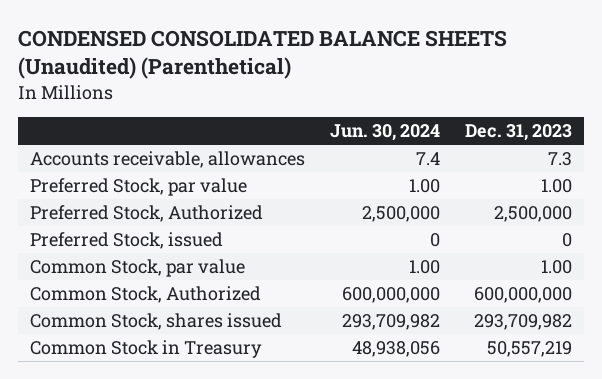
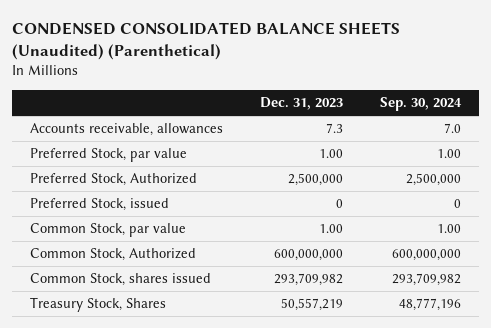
[330,124,441,142] Jun. 30, 2024 -> none
none -> [379,97,462,112] Sep. 30, 2024
[30,340,263,359] Common Stock in Treasury -> [30,297,167,313] Treasury Stock, Shares

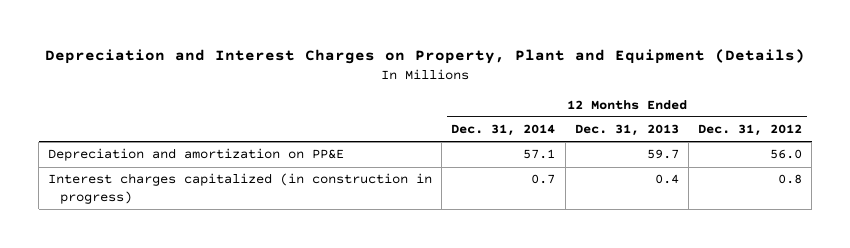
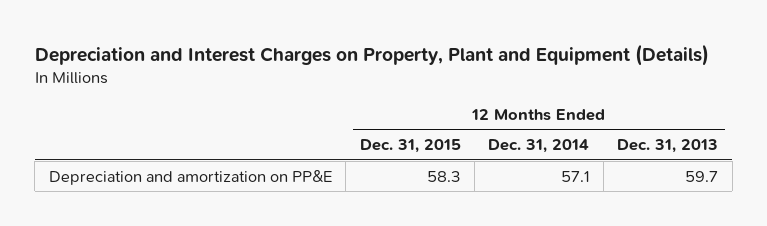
[698,124,803,137] Dec. 31, 2012 -> none
none -> [359,139,461,154] Dec. 31, 2015
[48,173,433,204] Interest charges capitalized (in construction in progress) -> none

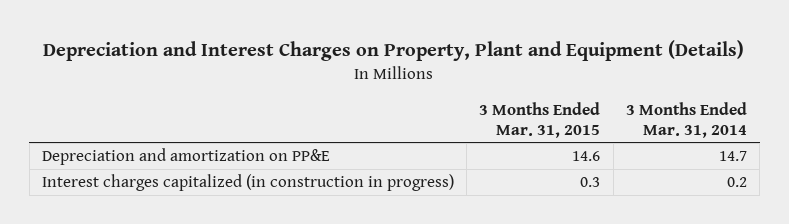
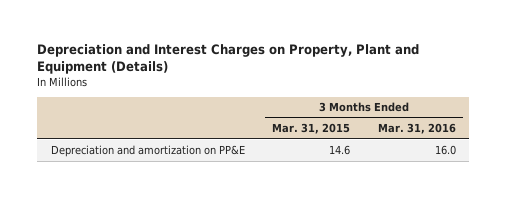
[625,101,747,138] 3 Months Ended Mar. 31, 2014 -> none
none -> [377,123,456,135] Mar. 31, 2016
[41,174,454,192] Interest charges capitalized (in construction in progress) -> none

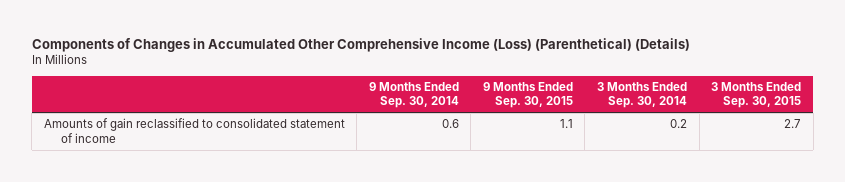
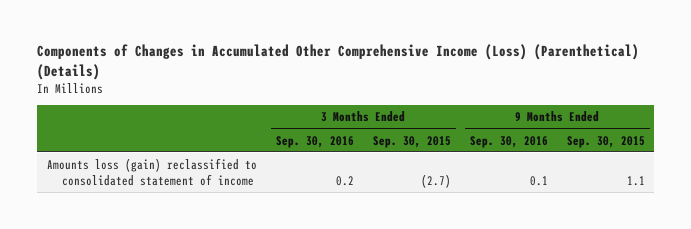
[368,81,459,109] 9 Months Ended Sep. 30, 2014 -> none
[596,81,687,109] 3 Months Ended Sep. 30, 2014 -> none
none -> [275,135,354,148] Sep. 30, 2016
none -> [469,135,548,148] Sep. 30, 2016
[43,118,345,143] Amounts of gain reclassified to consolidated statement of income -> [46,158,257,186] Amounts loss (gain) reclassified to consolidated statement of income
[784,119,802,129] 2.7 -> [420,173,451,188] (2.7)

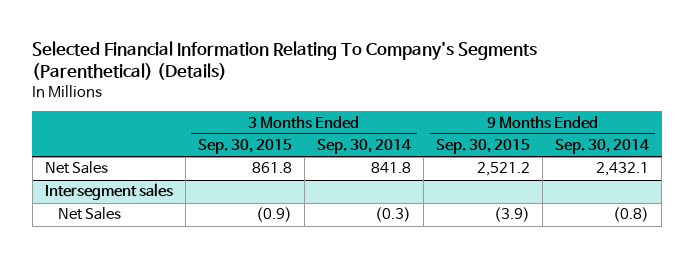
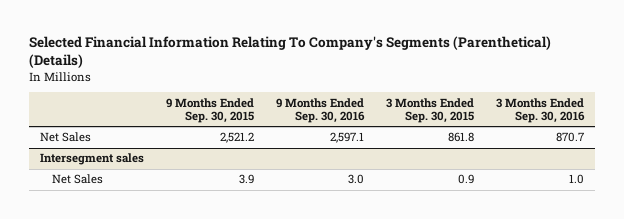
[316,139,411,155] Sep. 30, 2014 -> none
[555,139,650,155] Sep. 30, 2014 -> none
none -> [276,97,366,124] 9 Months Ended Sep. 30, 2016
none -> [495,97,585,124] 3 Months Ended Sep. 30, 2016
[255,207,292,223] (0.9) -> [457,174,474,185] 0.9
[494,207,531,223] (3.9) -> [239,174,255,185] 3.9

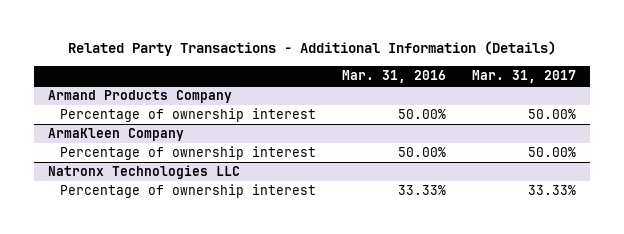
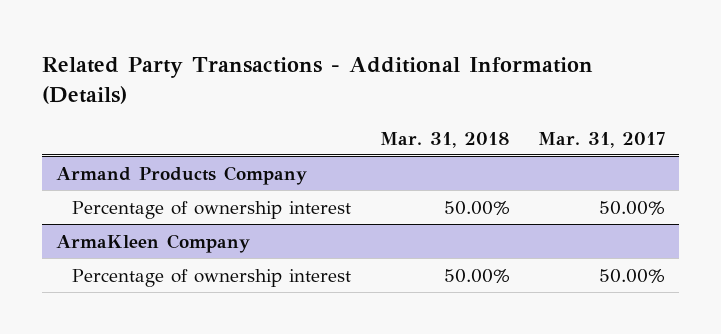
[342,69,447,83] Mar. 31, 2016 -> none
none -> [379,131,510,148] Mar. 31, 2018
[47,165,240,180] Natronx Technologies LLC -> none
[59,184,316,199] Percentage of ownership interest -> none

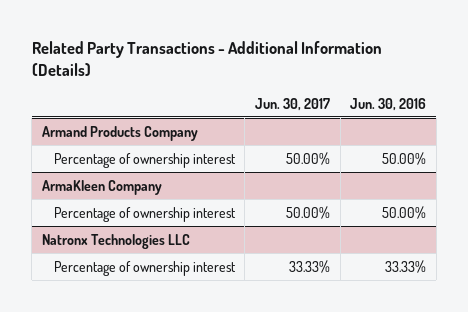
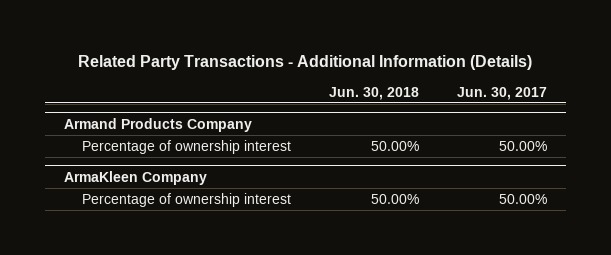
[350,97,427,111] Jun. 30, 2016 -> none
none -> [329,86,420,100] Jun. 30, 2018
[41,233,190,249] Natronx Technologies LLC -> none
[53,260,236,276] Percentage of ownership interest -> none

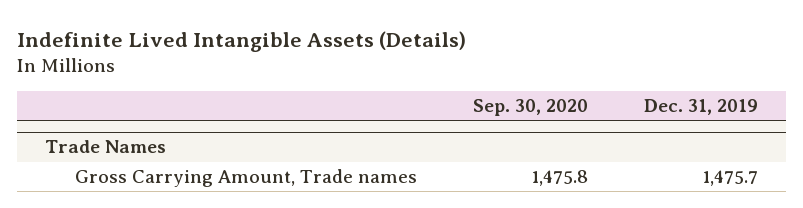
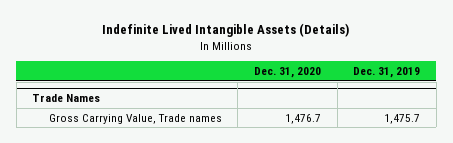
[472,99,588,117] Sep. 30, 2020 -> none
none -> [253,66,321,78] Dec. 31, 2020
[74,169,417,188] Gross Carrying Amount, Trade names -> [48,113,222,124] Gross Carrying Value, Trade names

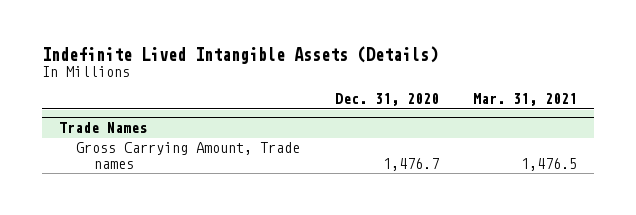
[353,66,421,78] Dec. 31, 2019 -> none
none -> [472,93,577,107] Mar. 31, 2021
[48,113,222,124] Gross Carrying Value, Trade names -> [76,142,301,169] Gross Carrying Amount, Trade names

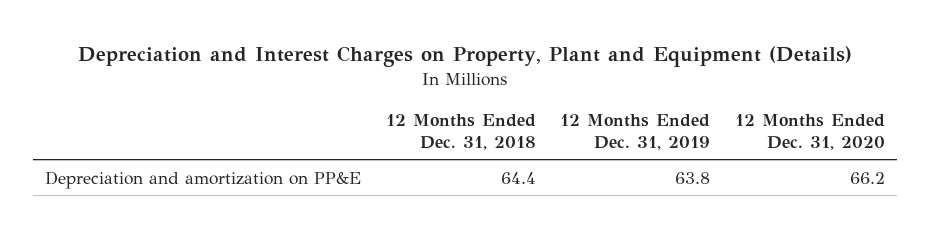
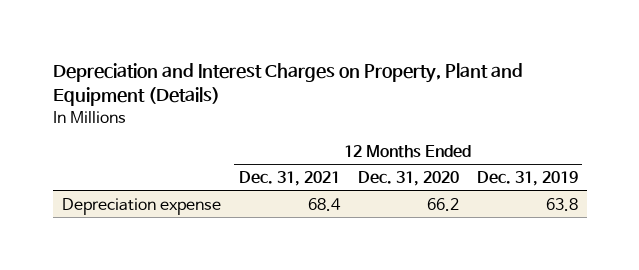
[385,113,536,151] 12 Months Ended Dec. 31, 2018 -> none
none -> [238,170,340,186] Dec. 31, 2021
[45,170,362,189] Depreciation and amortization on PP&E -> [61,197,221,215] Depreciation expense

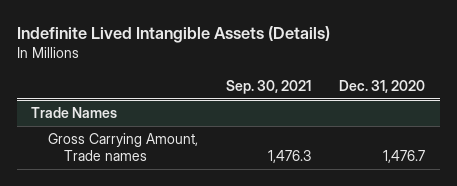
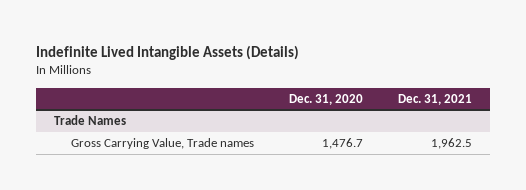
[226,79,312,94] Sep. 30, 2021 -> none
none -> [398,93,473,105] Dec. 31, 2021
[47,133,198,162] Gross Carrying Amount, Trade names -> [70,138,254,150] Gross Carrying Value, Trade names

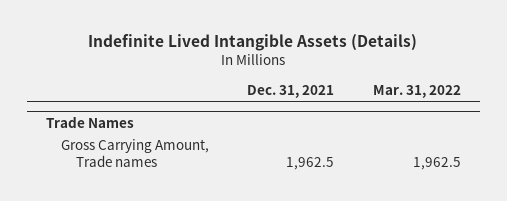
[288,93,363,105] Dec. 31, 2020 -> none
none -> [372,85,461,99] Mar. 31, 2022
[70,138,254,150] Gross Carrying Value, Trade names -> [60,139,209,168] Gross Carrying Amount, Trade names

